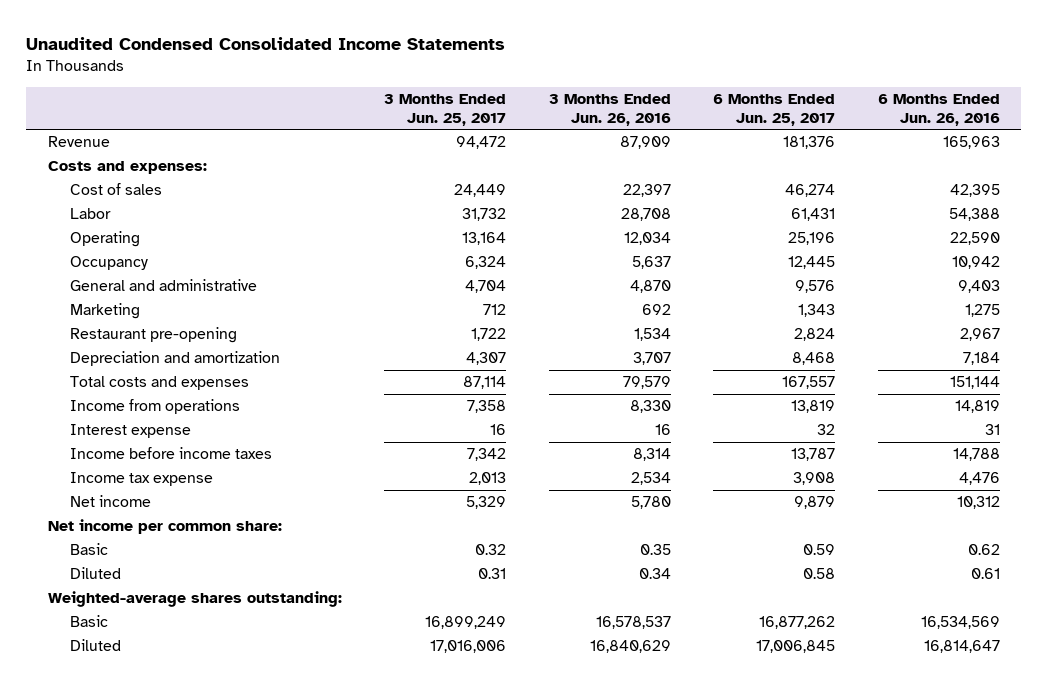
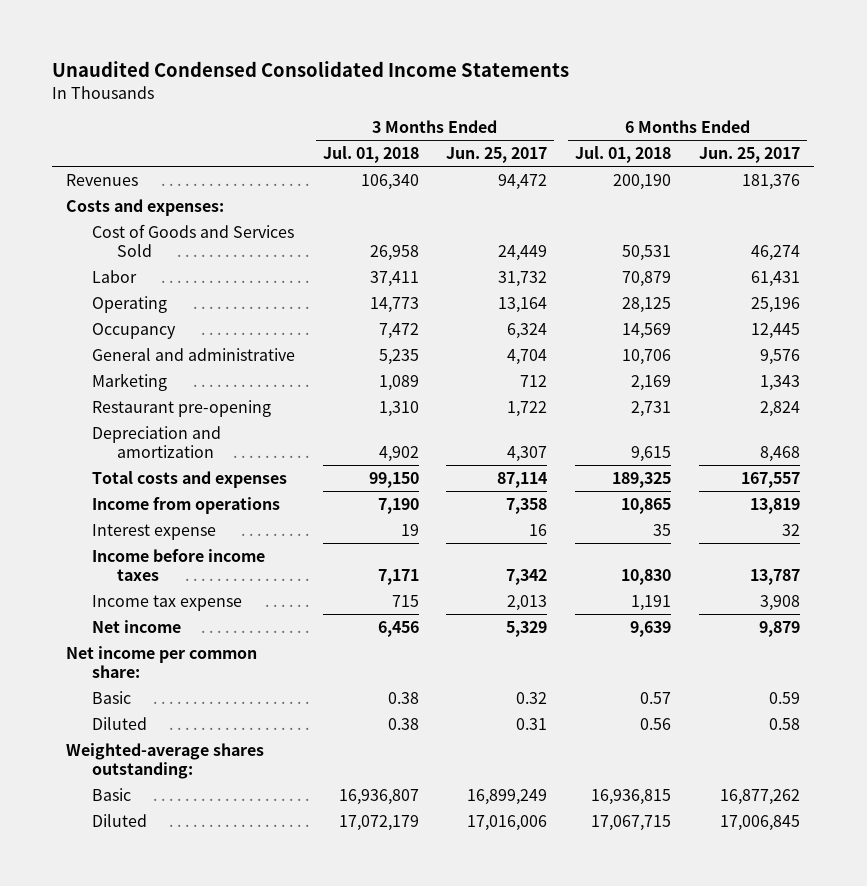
[548,93,671,126] 3 Months Ended Jun. 26, 2016 -> none
[877,93,1000,126] 6 Months Ended Jun. 26, 2016 -> none
none -> [322,146,419,164] Jul. 01, 2018
none -> [575,146,672,164] Jul. 01, 2018
[47,136,110,148] Revenue -> [66,173,139,186] Revenues
[69,183,162,196] Cost of sales -> [91,223,294,257] Cost of Goods and Services Sold

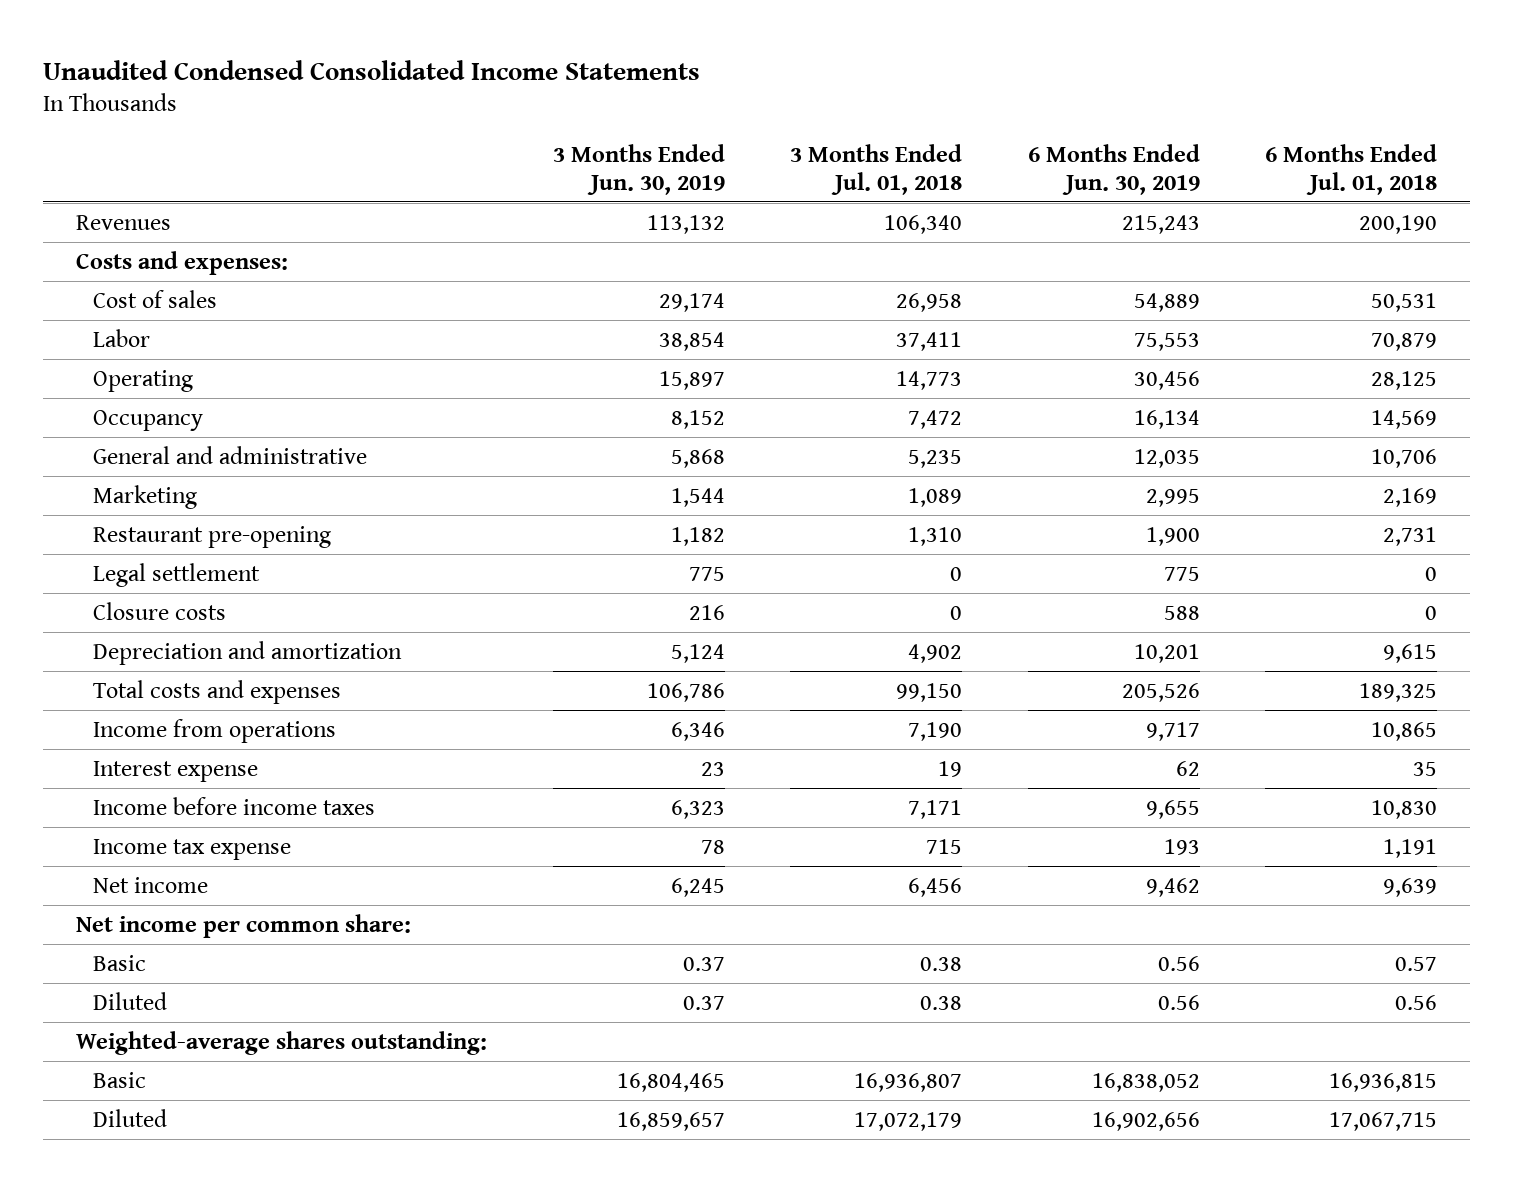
[446,147,548,164] Jun. 25, 2017 -> none
[699,147,801,164] Jun. 25, 2017 -> none
none -> [552,143,725,195] 3 Months Ended Jun. 30, 2019
none -> [1027,143,1200,195] 6 Months Ended Jun. 30, 2019
[91,223,294,257] Cost of Goods and Services Sold -> [93,289,218,308] Cost of sales
none -> [93,562,261,587] Legal settlement
none -> [93,601,227,620] Closure costs

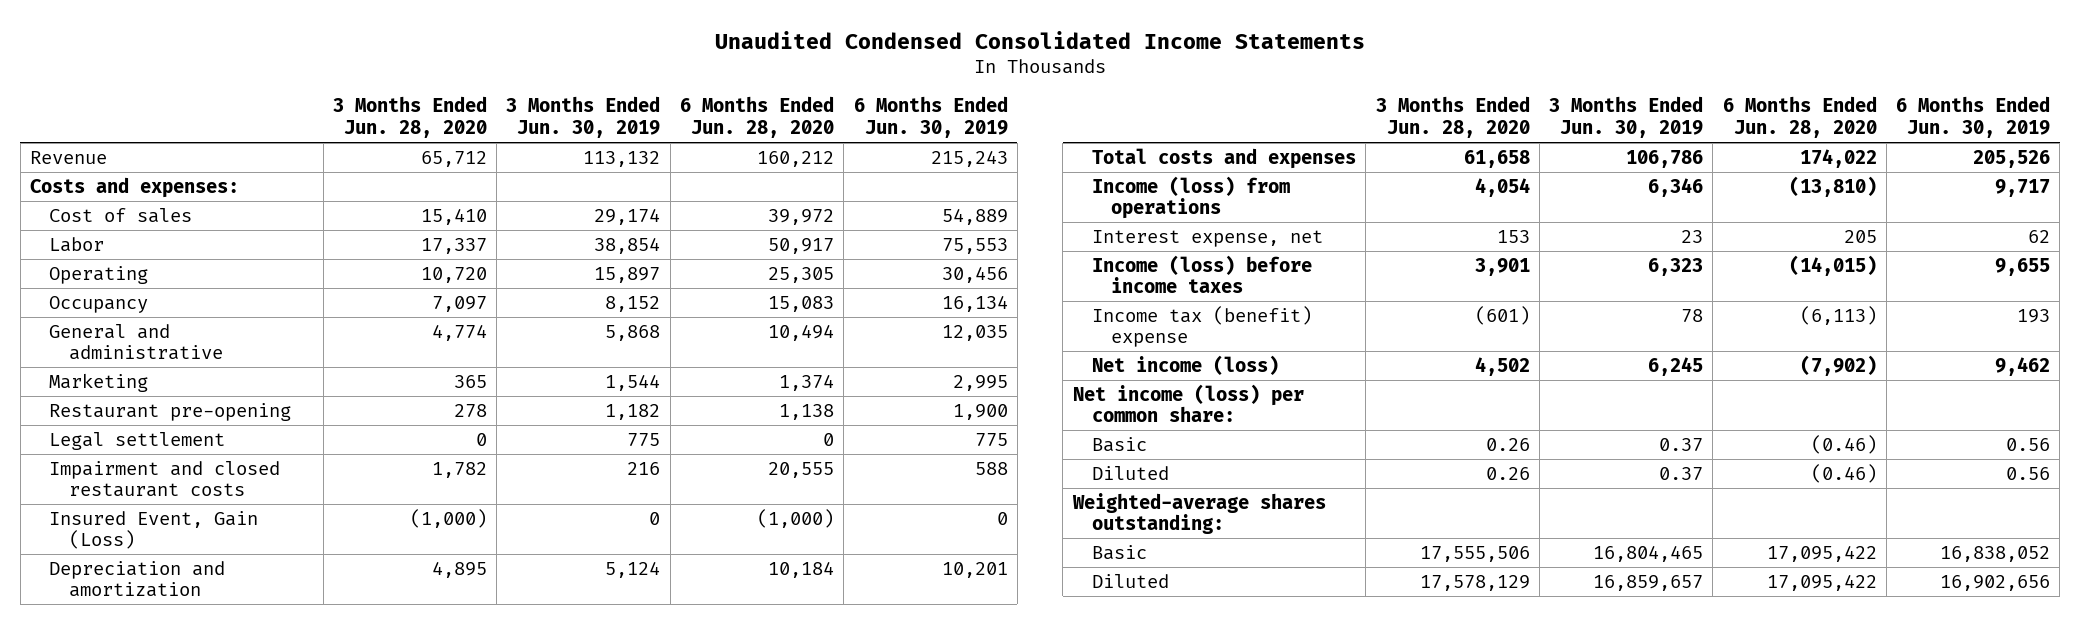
[790,143,963,195] 3 Months Ended Jul. 01, 2018 -> none
[1265,143,1438,195] 6 Months Ended Jul. 01, 2018 -> none
none -> [332,96,487,139] 3 Months Ended Jun. 28, 2020
none -> [679,96,834,139] 6 Months Ended Jun. 28, 2020
[76,214,172,230] Revenues -> [30,150,108,164] Revenue
[93,601,227,620] Closure costs -> [49,460,281,498] Impairment and closed restaurant costs
none -> [49,510,259,550] Insured Event, Gain (Loss)
[93,718,337,743] Income from operations -> [1091,175,1290,220] Income (loss) from operations
[93,760,259,782] Interest expense -> [1091,229,1323,247] Interest expense, net
[93,796,376,815] Income before income taxes -> [1091,254,1312,294] Income (loss) before income taxes
[93,838,292,860] Income tax expense -> [1091,305,1312,348] Income tax (benefit) expense
[93,876,209,893] Net income -> [1091,354,1279,375] Net income (loss)
[76,913,412,938] Net income per common share: -> [1072,383,1304,423] Net income (loss) per common share:

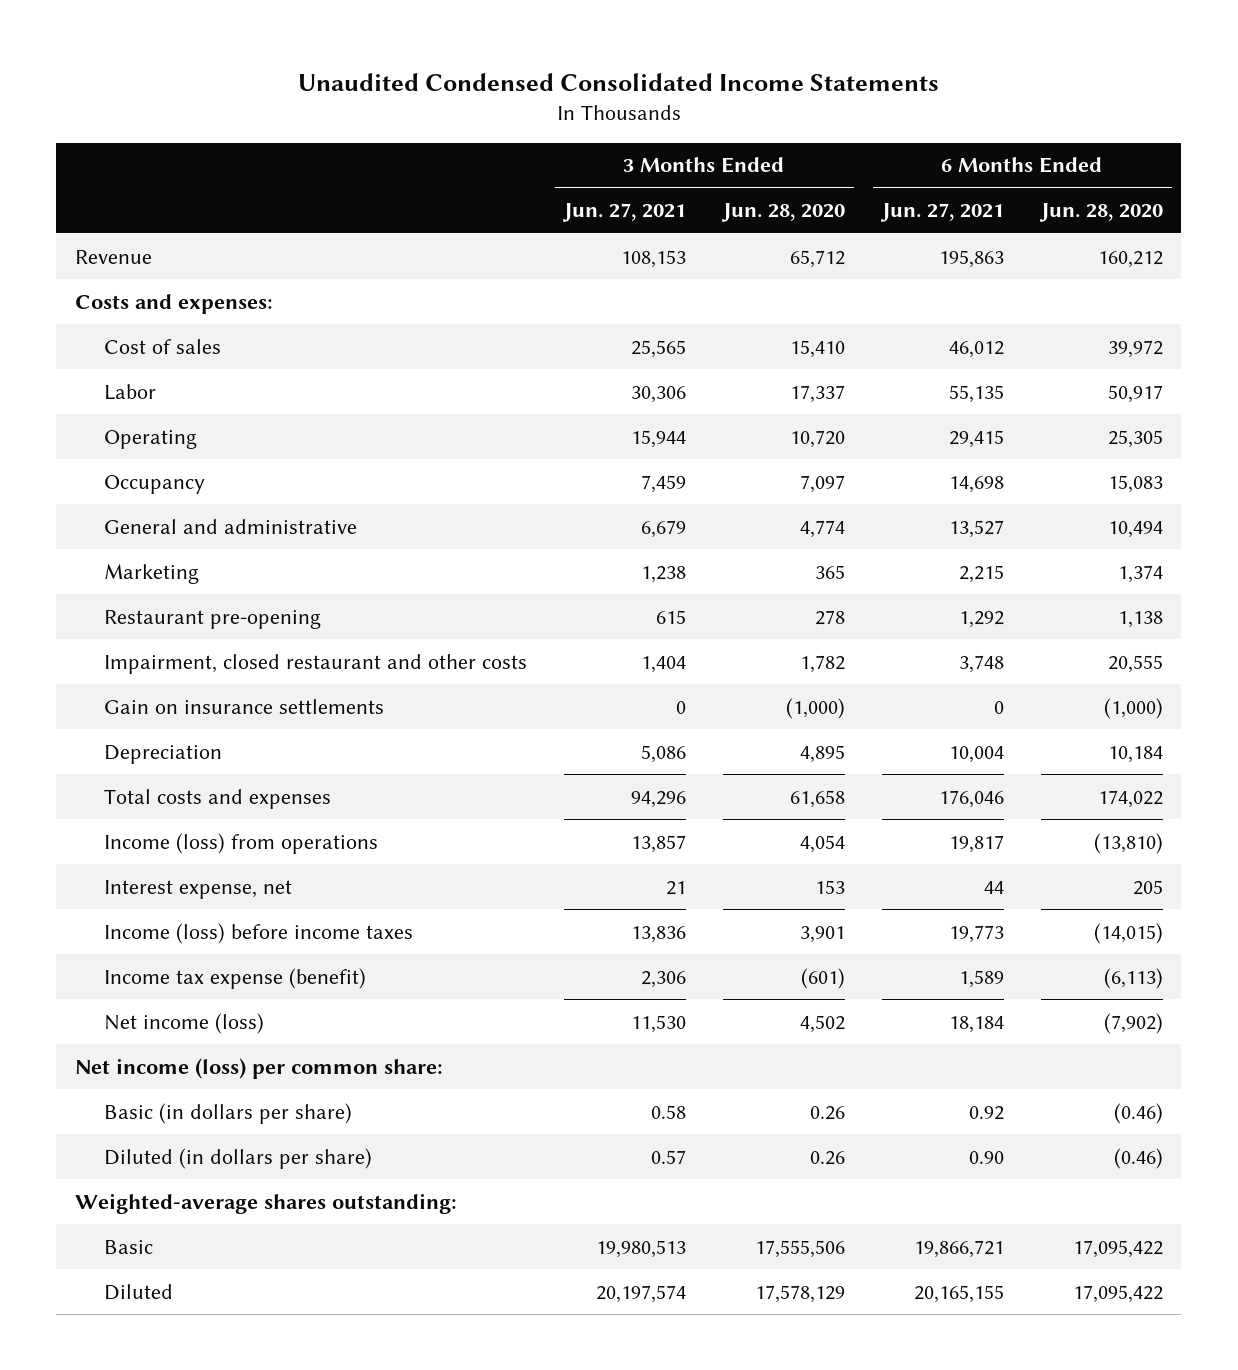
[506,96,661,139] 3 Months Ended Jun. 30, 2019 -> none
[853,96,1008,139] 6 Months Ended Jun. 30, 2019 -> none
none -> [561,203,686,223] Jun. 27, 2021
none -> [879,203,1004,223] Jun. 27, 2021
[49,431,226,450] Legal settlement -> none
[49,460,281,498] Impairment and closed restaurant costs -> [103,653,527,674] Impairment, closed restaurant and other costs
[49,510,259,550] Insured Event, Gain (Loss) -> [103,698,384,714] Gain on insurance settlements
[49,560,226,598] Depreciation and amortization -> [103,744,222,764] Depreciation
[1091,305,1312,348] Income tax (benefit) expense -> [103,967,366,989] Income tax expense (benefit)
[1091,436,1147,452] Basic -> [103,1102,352,1124] Basic (in dollars per share)
[1091,465,1169,480] Diluted -> [103,1147,372,1169] Diluted (in dollars per share)

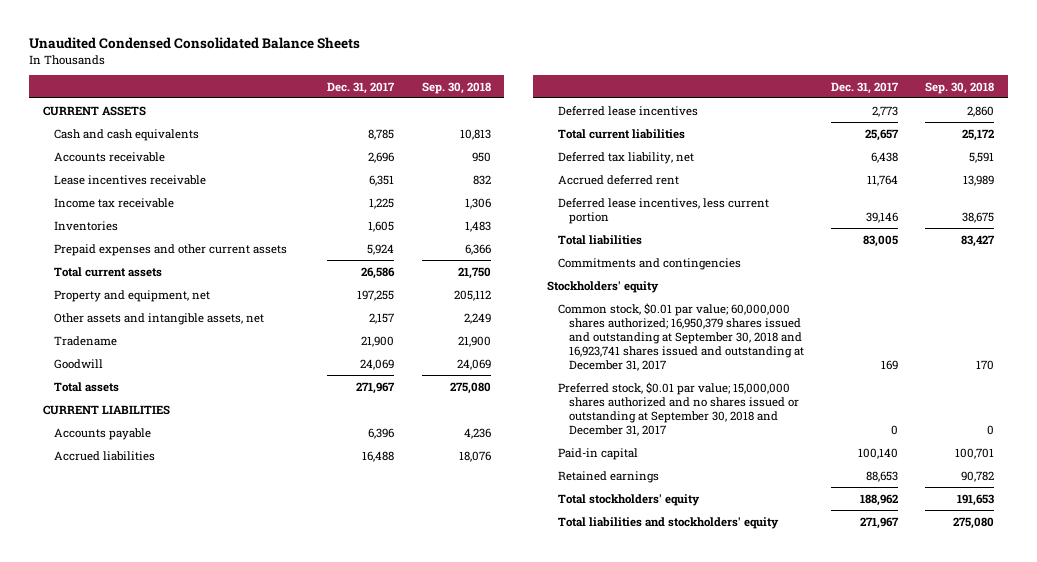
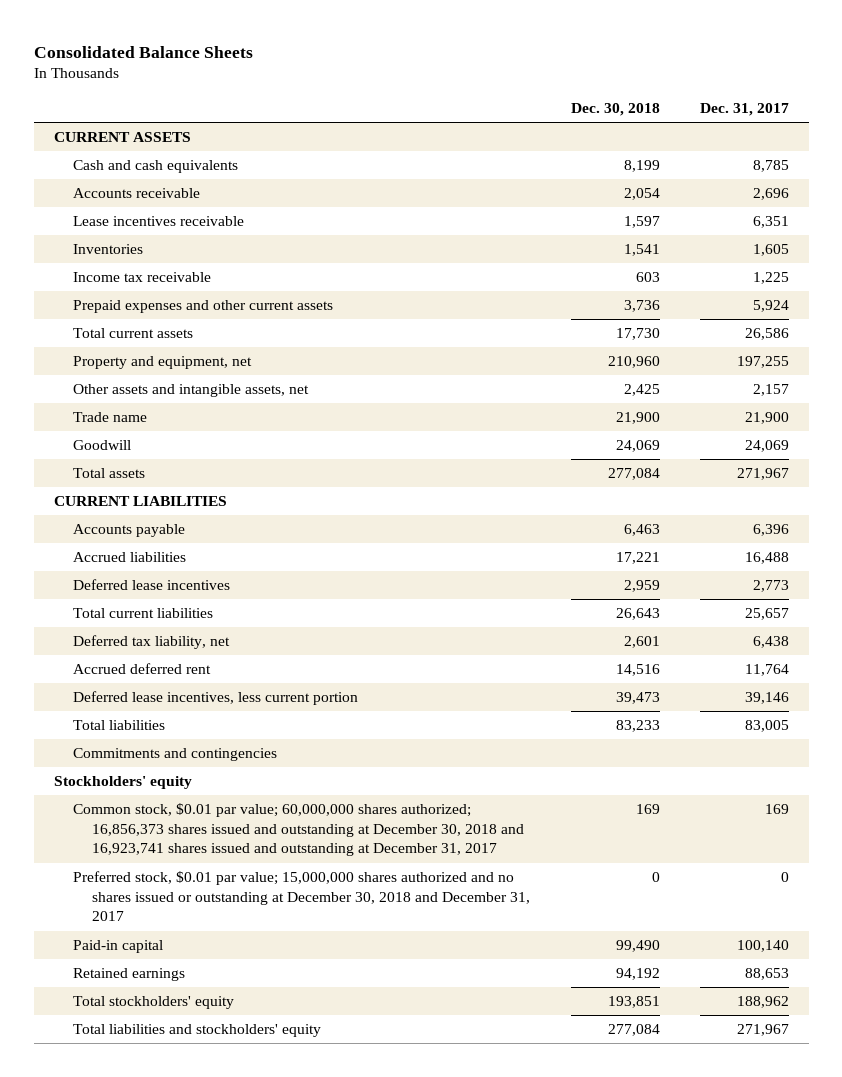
[29,36,361,49] Unaudited Condensed Consolidated Balance Sheets -> [33,45,253,58] Consolidated Balance Sheets
[421,81,491,94] Sep. 30, 2018 -> none
none -> [570,103,660,117] Dec. 30, 2018
[54,197,175,208] Income tax receivable -> [73,272,212,283] Income tax receivable
[54,335,118,346] Tradename -> [73,412,148,423] Trade name
[558,302,805,372] Common stock, $0.01 par value; 60,000,000 shares authorized; 16,950,379 shares issued and outstanding at September 30, 2018 and 16,923,741 shares issued and outstanding at December 31, 2017 -> [73,803,525,857] Common stock, $0.01 par value; 60,000,000 shares authorized; 16,856,373 shares issued and outstanding at December 30, 2018 and 16,923,741 shares issued and outstanding at December 31, 2017
[558,381,800,436] Preferred stock, $0.01 par value; 15,000,000 shares authorized and no shares issued or outstanding at September 30, 2018 and December 31, 2017 -> [73,871,531,922] Preferred stock, $0.01 par value; 15,000,000 shares authorized and no shares issued or outstanding at December 30, 2018 and December 31, 2017

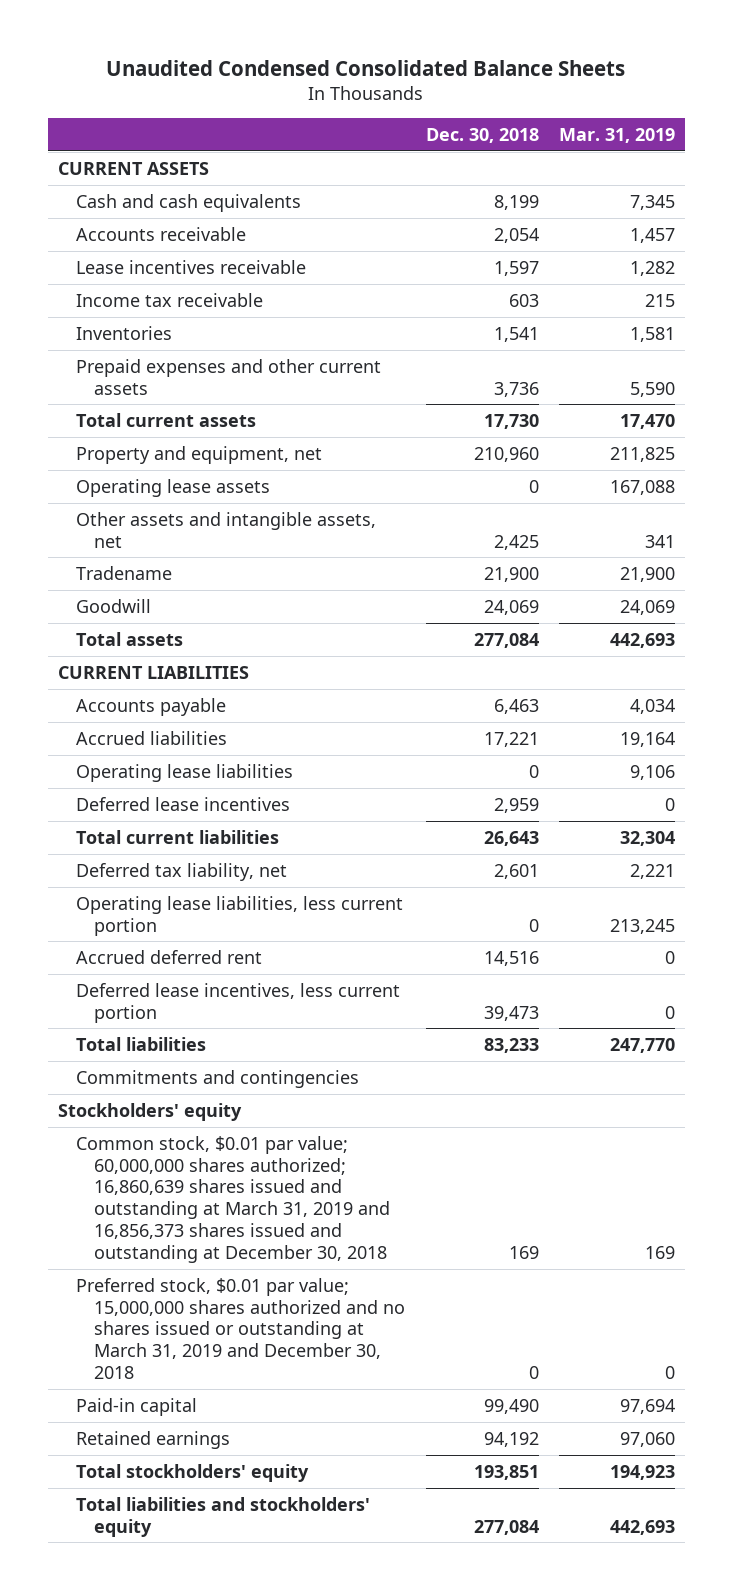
[33,45,253,58] Consolidated Balance Sheets -> [106,59,626,76] Unaudited Condensed Consolidated Balance Sheets
[699,103,789,117] Dec. 31, 2017 -> none
none -> [558,127,675,143] Mar. 31, 2019
[73,244,144,255] Inventories -> [76,325,173,340] Inventories
none -> [76,478,271,497] Operating lease assets
[73,412,148,423] Trade name -> [76,565,173,580] Tradename
none -> [76,763,294,782] Operating lease liabilities
none -> [76,895,404,936] Operating lease liabilities, less current portion
[73,803,525,857] Common stock, $0.01 par value; 60,000,000 shares authorized; 16,856,373 shares issued and outstanding at December 30, 2018 and 16,923,741 shares issued and outstanding at December 31, 2017 -> [76,1135,391,1263] Common stock, $0.01 par value; 60,000,000 shares authorized; 16,860,639 shares issued and outstanding at March 31, 2019 and 16,856,373 shares issued and outstanding at December 30, 2018
[73,871,531,922] Preferred stock, $0.01 par value; 15,000,000 shares authorized and no shares issued or outstanding at December 30, 2018 and December 31, 2017 -> [76,1277,406,1380] Preferred stock, $0.01 par value; 15,000,000 shares authorized and no shares issued or outstanding at March 31, 2019 and December 30, 2018

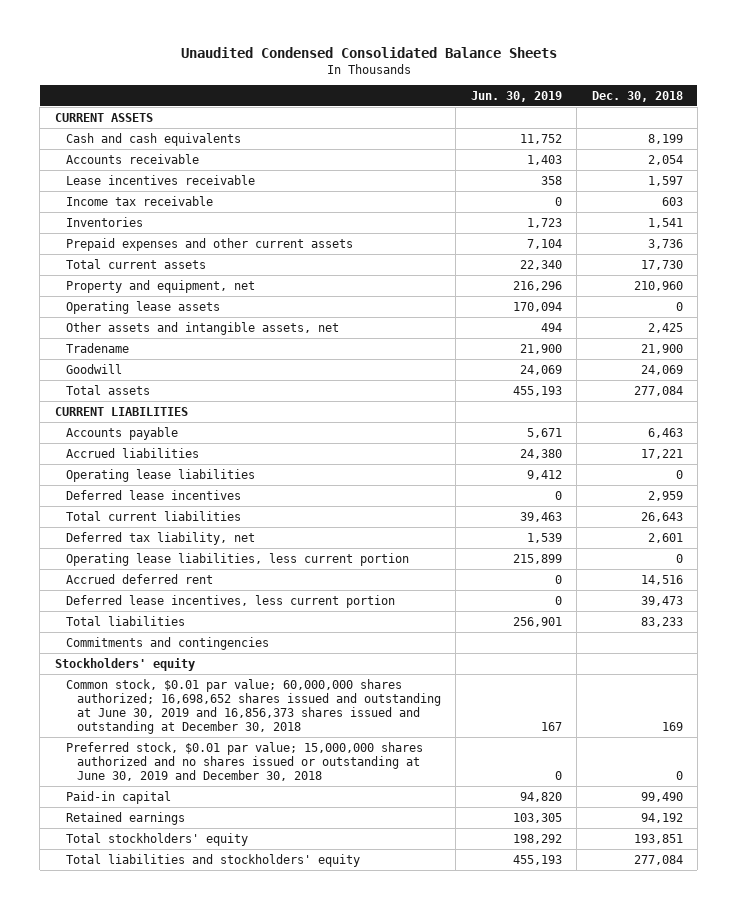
[558,127,675,143] Mar. 31, 2019 -> none
none -> [470,90,562,102] Jun. 30, 2019
[76,1135,391,1263] Common stock, $0.01 par value; 60,000,000 shares authorized; 16,860,639 shares issued and outstanding at March 31, 2019 and 16,856,373 shares issued and outstanding at December 30, 2018 -> [65,678,441,734] Common stock, $0.01 par value; 60,000,000 shares authorized; 16,698,652 shares issued and outstanding at June 30, 2019 and 16,856,373 shares issued and outstanding at December 30, 2018
[76,1277,406,1380] Preferred stock, $0.01 par value; 15,000,000 shares authorized and no shares issued or outstanding at March 31, 2019 and December 30, 2018 -> [65,741,423,781] Preferred stock, $0.01 par value; 15,000,000 shares authorized and no shares issued or outstanding at June 30, 2019 and December 30, 2018

